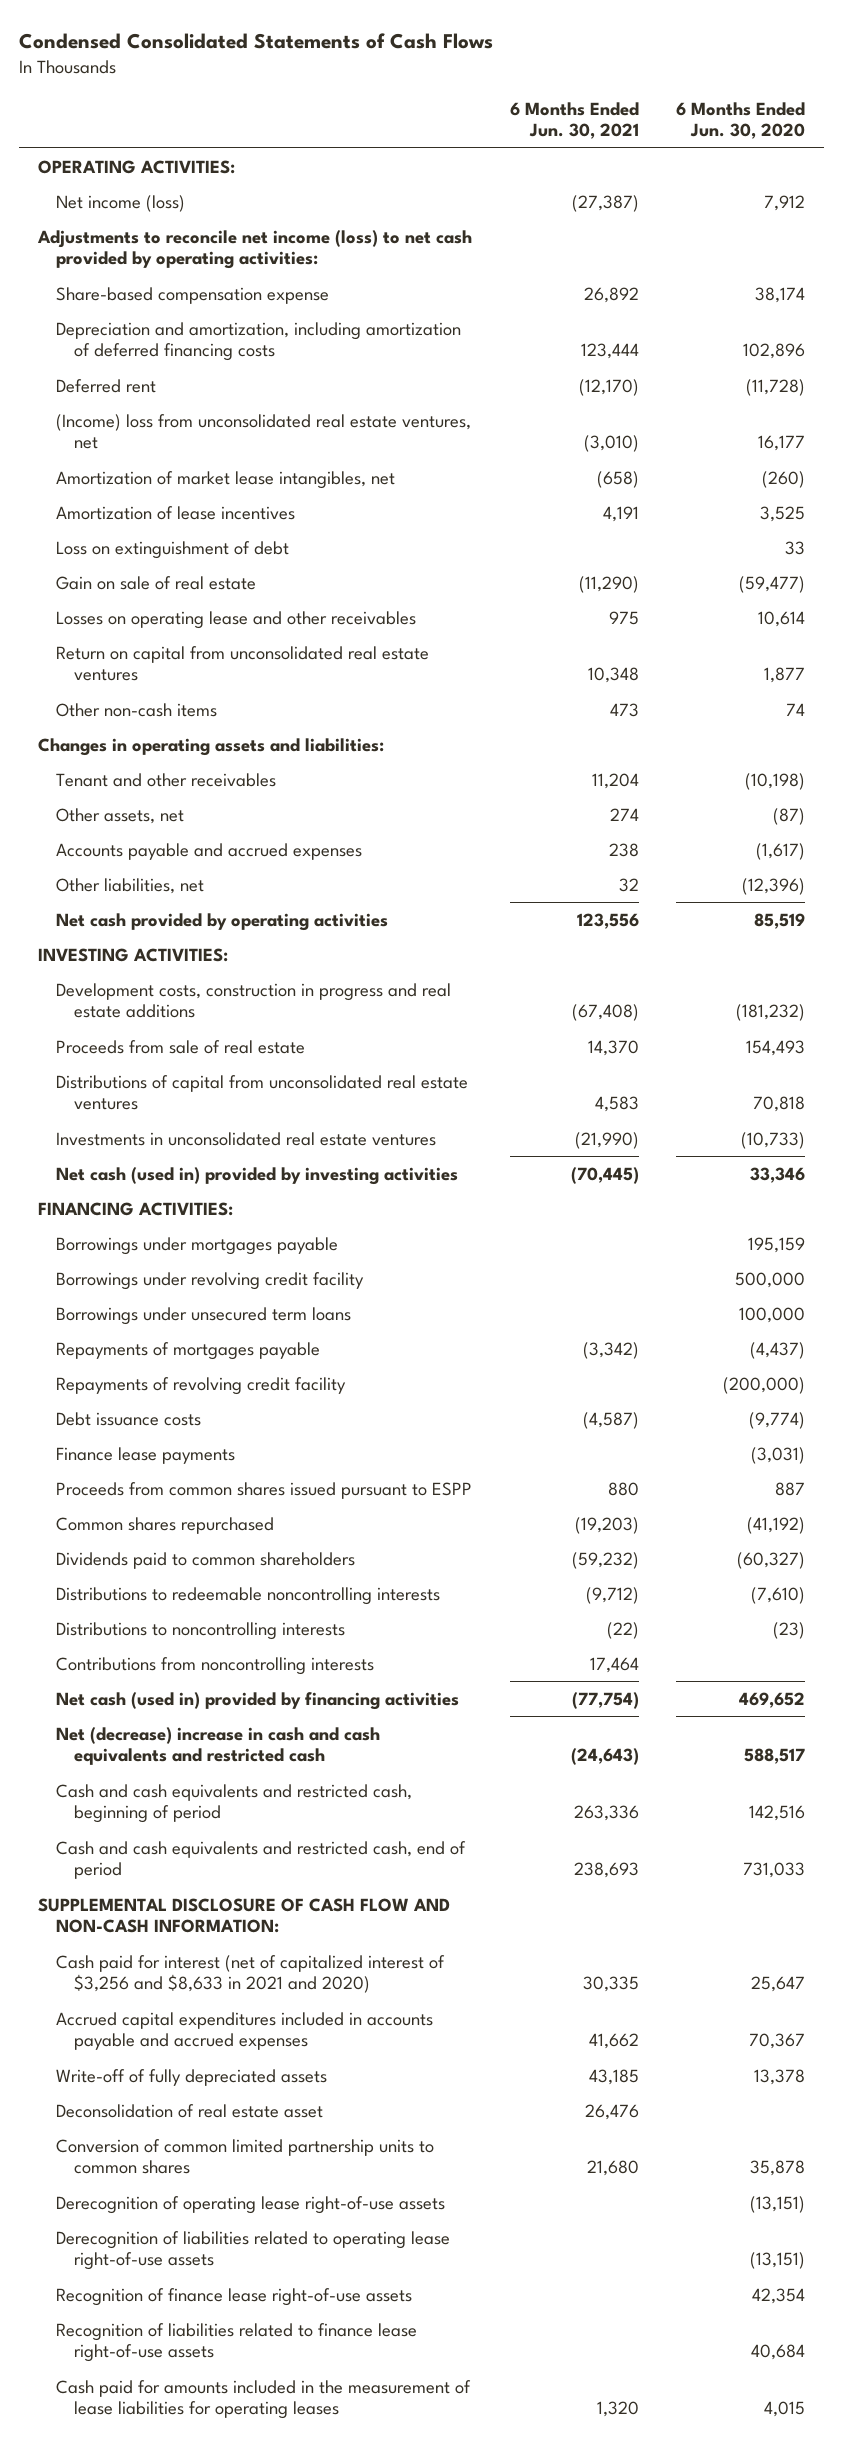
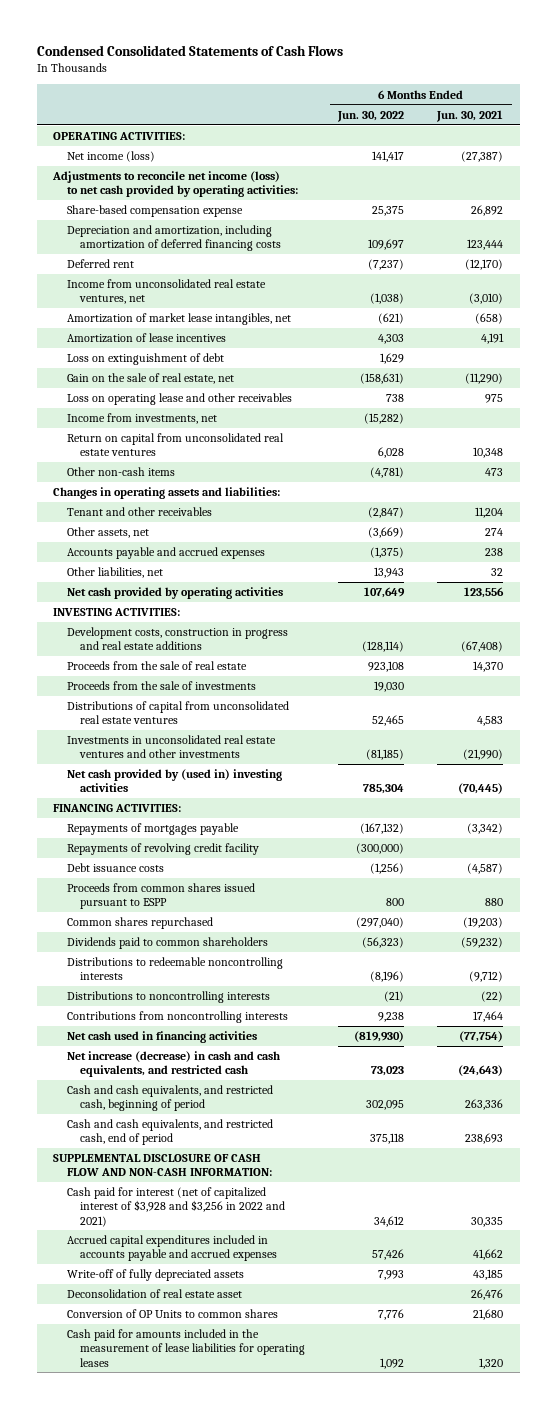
[676,101,806,140] 6 Months Ended Jun. 30, 2020 -> none
none -> [337,110,405,122] Jun. 30, 2022
[55,413,471,450] (Income) loss from unconsolidated real estate ventures, net -> [66,279,266,305] Income from unconsolidated real estate ventures, net
[55,575,256,590] Gain on sale of real estate -> [66,373,234,385] Gain on the sale of real estate, net
[55,610,416,629] Losses on operating lease and other receivables -> [66,393,292,406] Loss on operating lease and other receivables
none -> [66,413,217,425] Income from investments, net
[55,1039,305,1054] Proceeds from sale of real estate -> [66,661,247,671] Proceeds from the sale of real estate
none -> [66,681,256,691] Proceeds from the sale of investments
[55,1131,436,1146] Investments in unconsolidated real estate ventures -> [66,735,276,759] Investments in unconsolidated real estate ventures and other investments
[55,1166,458,1185] Net cash (used in) provided by investing activities -> [66,769,282,793] Net cash provided by (used in) investing activities
[55,1236,338,1255] Borrowings under mortgages payable -> none
[55,1271,364,1290] Borrowings under revolving credit facility -> none
[55,1306,351,1325] Borrowings under unsecured term loans -> none
[55,1446,235,1464] Finance lease payments -> none
[55,1691,459,1710] Net cash (used in) provided by financing activities -> [66,1031,257,1044] Net cash used in financing activities
[55,1726,380,1766] Net (decrease) increase in cash and cash equivalents and restricted cash -> [66,1051,280,1078] Net increase (decrease) in cash and cash equivalents, and restricted cash
[55,1783,412,1824] Cash and cash equivalents and restricted cash, beginning of period -> [66,1085,273,1112] Cash and cash equivalents, and restricted cash, beginning of period
[55,1840,466,1880] Cash and cash equivalents and restricted cash, end of period -> [66,1119,273,1146] Cash and cash equivalents, and restricted cash, end of period
[55,1954,445,1994] Cash paid for interest (net of capitalized interest of $3,256 and $8,633 in 2021 and 2020) -> [66,1187,286,1227] Cash paid for interest (net of capitalized interest of $3,928 and $3,256 in 2022 and 2021)
[55,2195,445,2214] Derecognition of operating lease right-of-use assets -> none
[55,2230,450,2271] Derecognition of liabilities related to operating lease right-of-use assets -> none
[55,2287,412,2306] Recognition of finance lease right-of-use assets -> none
[55,2322,417,2363] Recognition of liabilities related to finance lease right-of-use assets -> none
[55,2138,434,2175] Conversion of common limited partnership units to common shares -> [66,1309,278,1319] Conversion of OP Units to common shares

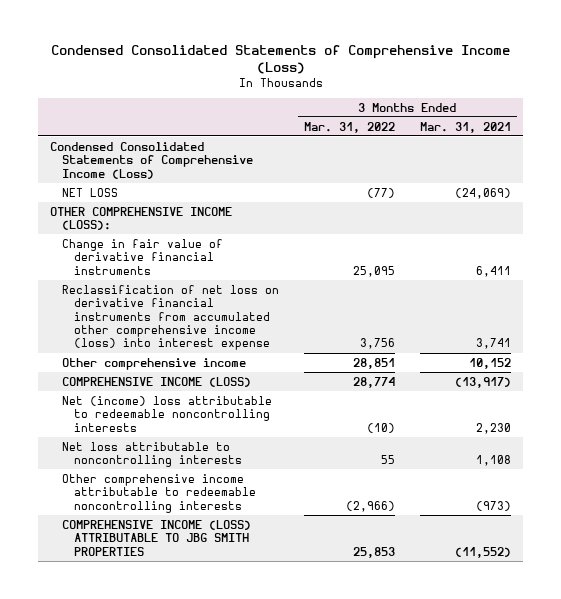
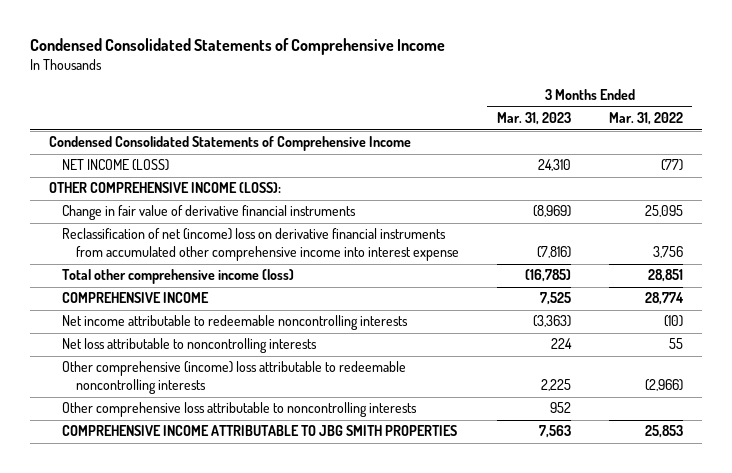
[50,45,510,75] Condensed Consolidated Statements of Comprehensive Income (Loss) -> [30,38,446,56] Condensed Consolidated Statements of Comprehensive Income
[419,121,511,133] Mar. 31, 2021 -> none
none -> [496,112,571,126] Mar. 31, 2023
[50,141,254,179] Condensed Consolidated Statements of Comprehensive Income (Loss) -> [49,136,412,152] Condensed Consolidated Statements of Comprehensive Income
[62,187,119,197] NET LOSS -> [62,159,170,172] NET INCOME (LOSS)
[62,284,280,351] Reclassification of net loss on derivative financial instruments from accumulated other comprehensive income (loss) into interest expense -> [62,228,459,262] Reclassification of net (income) loss on derivative financial instruments from accumulated other comprehensive income into interest expense
[62,357,247,370] Other comprehensive income -> [62,269,295,285] Total other comprehensive income (loss)
[62,376,252,387] COMPREHENSIVE INCOME (LOSS) -> [62,292,210,304] COMPREHENSIVE INCOME
[62,395,273,432] Net (income) loss attributable to redeemable noncontrolling interests -> [62,315,409,331] Net income attributable to redeemable noncontrolling interests
[62,473,256,513] Other comprehensive income attributable to redeemable noncontrolling interests -> [62,361,407,395] Other comprehensive (income) loss attributable to redeemable noncontrolling interests
none -> [62,402,418,418] Other comprehensive loss attributable to noncontrolling interests
[62,519,252,556] COMPREHENSIVE INCOME (LOSS) ATTRIBUTABLE TO JBG SMITH PROPERTIES -> [62,425,458,437] COMPREHENSIVE INCOME ATTRIBUTABLE TO JBG SMITH PROPERTIES

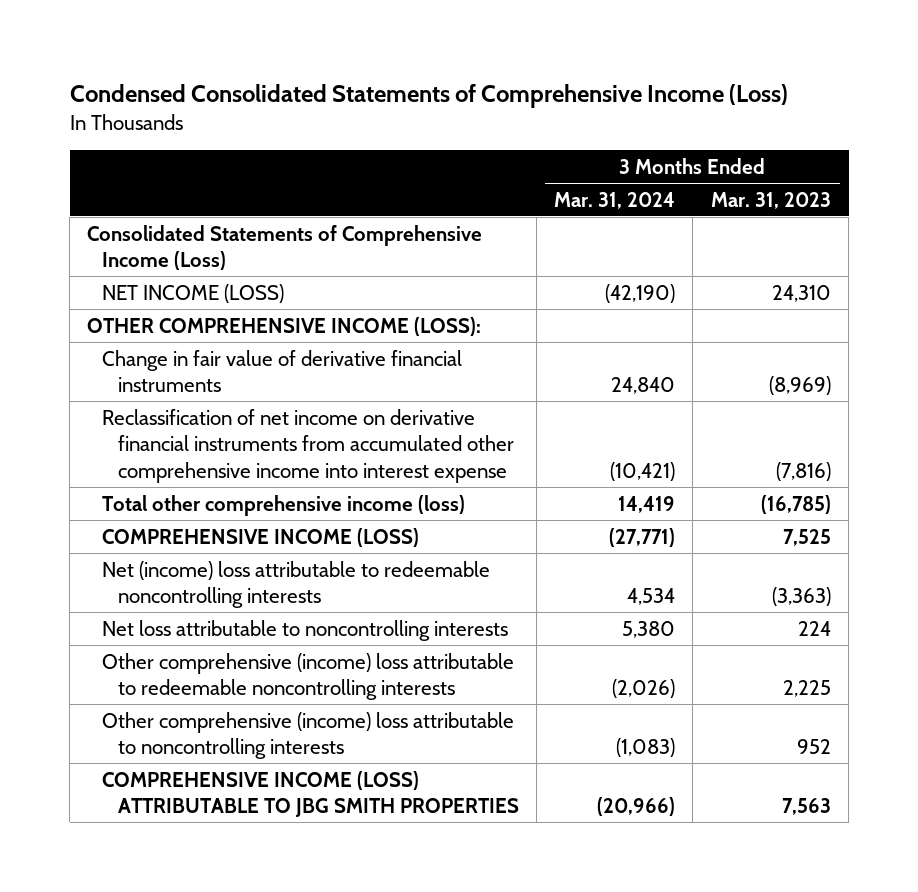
[30,38,446,56] Condensed Consolidated Statements of Comprehensive Income -> [69,83,788,108] Condensed Consolidated Statements of Comprehensive Income (Loss)
[608,112,683,126] Mar. 31, 2022 -> none
none -> [554,191,676,209] Mar. 31, 2024
[49,136,412,152] Condensed Consolidated Statements of Comprehensive Income -> [87,224,483,271] Consolidated Statements of Comprehensive Income (Loss)
[62,228,459,262] Reclassification of net (income) loss on derivative financial instruments from accumulated other comprehensive income into interest expense -> [102,408,514,483] Reclassification of net income on derivative financial instruments from accumulated other comprehensive income into interest expense
[62,292,210,304] COMPREHENSIVE INCOME -> [102,527,420,547] COMPREHENSIVE INCOME (LOSS)
[62,315,409,331] Net income attributable to redeemable noncontrolling interests -> [102,560,491,609] Net (income) loss attributable to redeemable noncontrolling interests
[62,402,418,418] Other comprehensive loss attributable to noncontrolling interests -> [102,711,515,760] Other comprehensive (income) loss attributable to noncontrolling interests
[62,425,458,437] COMPREHENSIVE INCOME ATTRIBUTABLE TO JBG SMITH PROPERTIES -> [102,770,519,818] COMPREHENSIVE INCOME (LOSS) ATTRIBUTABLE TO JBG SMITH PROPERTIES

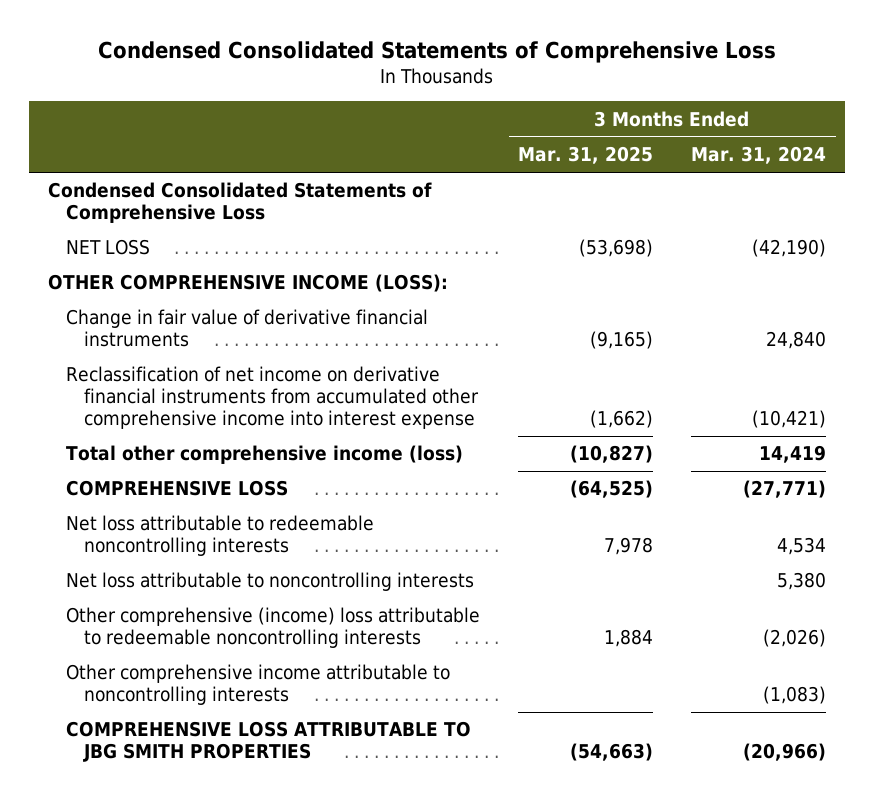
[69,83,788,108] Condensed Consolidated Statements of Comprehensive Income (Loss) -> [98,40,777,63] Condensed Consolidated Statements of Comprehensive Loss
[710,191,831,209] Mar. 31, 2023 -> none
none -> [518,146,654,165] Mar. 31, 2025
[87,224,483,271] Consolidated Statements of Comprehensive Income (Loss) -> [48,182,433,224] Condensed Consolidated Statements of Comprehensive Loss
[102,283,285,303] NET INCOME (LOSS) -> [66,239,151,256] NET LOSS
[102,527,420,547] COMPREHENSIVE INCOME (LOSS) -> [66,480,289,497] COMPREHENSIVE LOSS
[102,560,491,609] Net (income) loss attributable to redeemable noncontrolling interests -> [66,515,375,557] Net loss attributable to redeemable noncontrolling interests
[102,711,515,760] Other comprehensive (income) loss attributable to noncontrolling interests -> [66,664,451,706] Other comprehensive income attributable to noncontrolling interests
[102,770,519,818] COMPREHENSIVE INCOME (LOSS) ATTRIBUTABLE TO JBG SMITH PROPERTIES -> [66,721,472,763] COMPREHENSIVE LOSS ATTRIBUTABLE TO JBG SMITH PROPERTIES

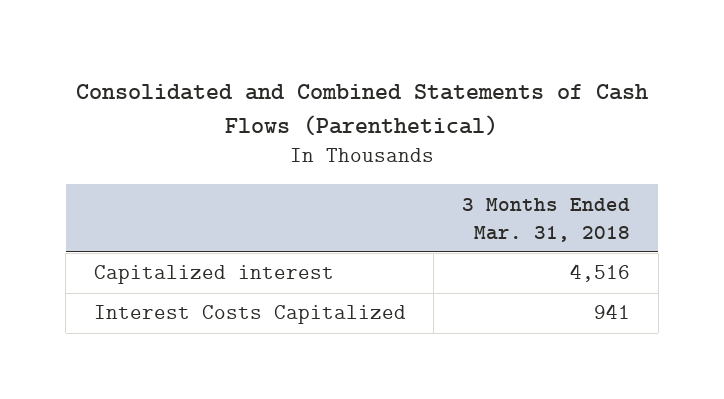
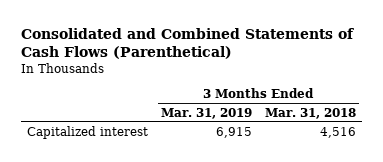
none -> [160,107,252,119] Mar. 31, 2019
[93,305,406,325] Interest Costs Capitalized -> none

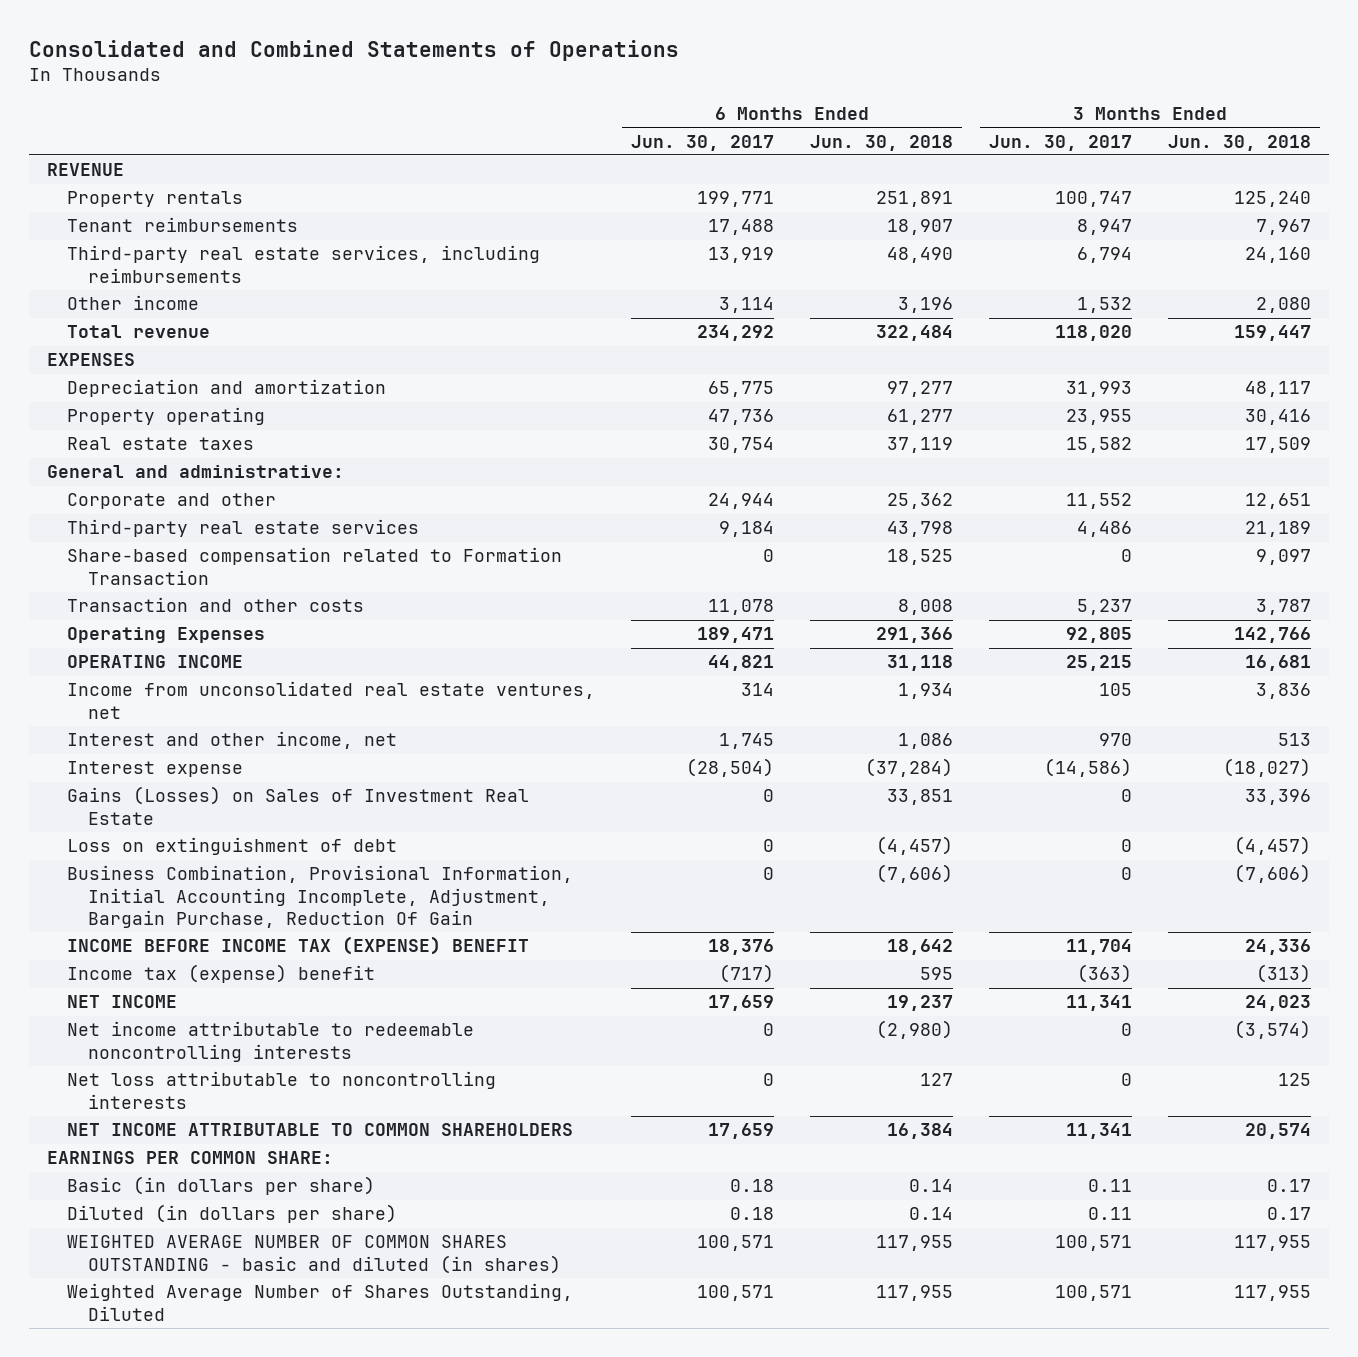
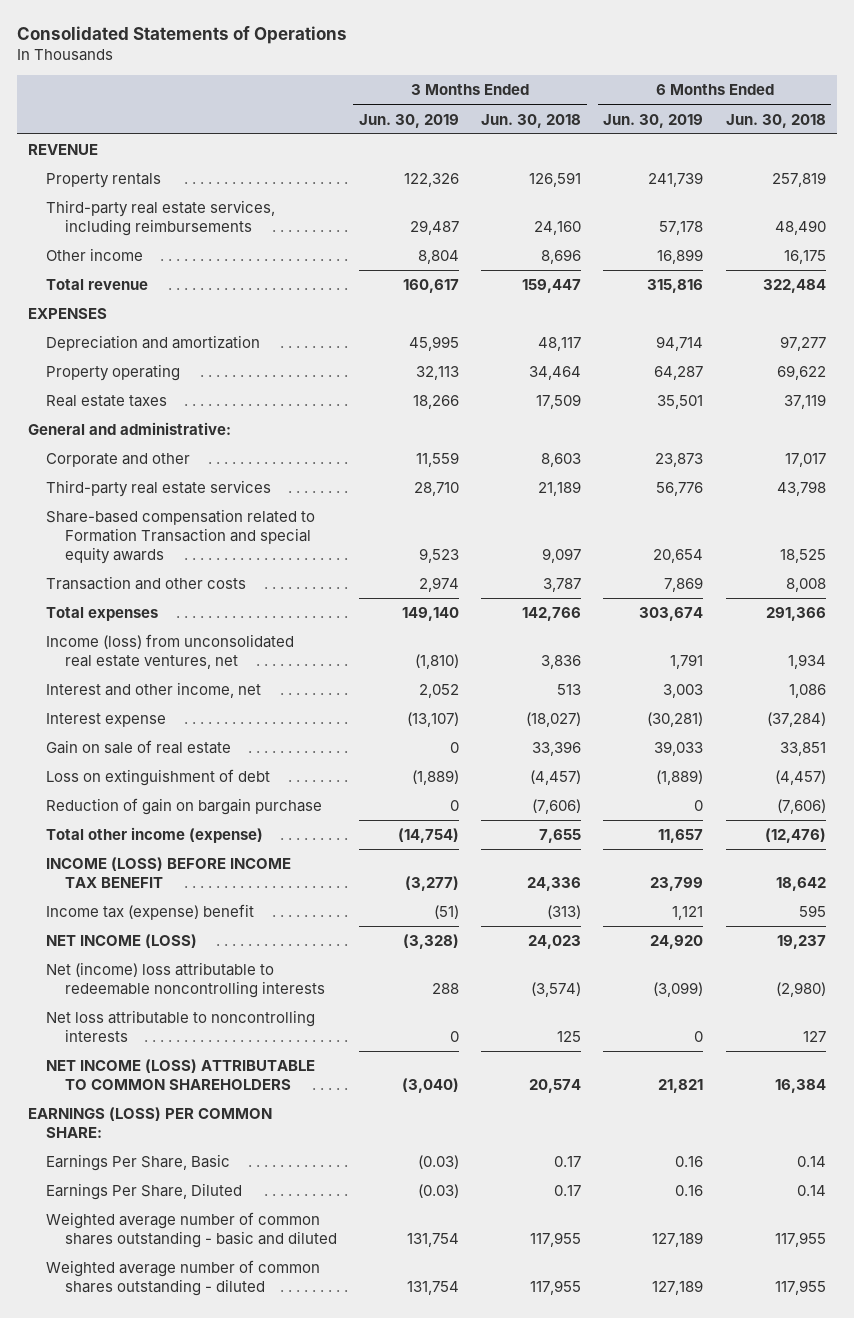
[28,39,679,61] Consolidated and Combined Statements of Operations -> [16,26,347,45] Consolidated Statements of Operations
[631,134,775,151] Jun. 30, 2017 -> none
[989,134,1133,151] Jun. 30, 2017 -> none
none -> [358,113,459,128] Jun. 30, 2019
none -> [603,113,704,128] Jun. 30, 2019
[67,217,299,233] Tenant reimbursements -> none
[876,191,954,208] 251,891 -> [771,172,826,188] 257,819
[1234,191,1312,208] 125,240 -> [529,172,582,188] 126,591
[898,297,954,314] 3,196 -> [783,250,826,265] 16,175
[1256,297,1312,314] 2,080 -> [541,249,582,265] 8,696
[887,409,954,426] 61,277 -> [776,365,826,381] 69,622
[1245,409,1312,426] 30,416 -> [529,366,582,381] 34,464
[887,493,954,510] 25,362 -> [784,453,826,468] 17,017
[1245,493,1312,510] 12,651 -> [541,453,582,468] 8,603
[67,547,563,585] Share-based compensation related to Formation Transaction -> [46,509,316,564] Share-based compensation related to Formation Transaction and special equity awards
[67,655,244,669] OPERATING INCOME -> none
[67,627,266,644] Operating Expenses -> [46,607,159,622] Total expenses
[67,681,596,719] Income from unconsolidated real estate ventures, net -> [46,634,295,669] Income (loss) from unconsolidated real estate ventures, net
[67,786,530,825] Gains (Losses) on Sales of Investment Real Estate -> [46,740,232,755] Gain on sale of real estate
[67,865,574,928] Business Combination, Provisional Information, Initial Accounting Incomplete, Adjustment, Bargain Purchase, Reduction Of Gain -> [46,798,323,816] Reduction of gain on bargain purchase
none -> [46,827,264,844] Total other income (expense)
[67,936,530,956] INCOME BEFORE INCOME TAX (EXPENSE) BENEFIT -> [46,857,292,888] INCOME (LOSS) BEFORE INCOME TAX BENEFIT
[67,995,178,1009] NET INCOME -> [46,934,198,949] NET INCOME (LOSS)
[67,1021,475,1062] Net income attributable to redeemable noncontrolling interests -> [46,962,325,998] Net (income) loss attributable to redeemable noncontrolling interests
[67,1123,574,1137] NET INCOME ATTRIBUTABLE TO COMMON SHAREHOLDERS -> [46,1059,316,1090] NET INCOME (LOSS) ATTRIBUTABLE TO COMMON SHAREHOLDERS
[46,1151,333,1165] EARNINGS PER COMMON SHARE: -> [28,1107,273,1138] EARNINGS (LOSS) PER COMMON SHARE:
[67,1176,376,1196] Basic (in dollars per share) -> [46,1154,231,1172] Earnings Per Share, Basic
[67,1204,398,1224] Diluted (in dollars per share) -> [46,1183,243,1201] Earnings Per Share, Diluted
[67,1235,561,1274] WEIGHTED AVERAGE NUMBER OF COMMON SHARES OUTSTANDING - basic and diluted (in shares) -> [46,1212,337,1248] Weighted average number of common shares outstanding - basic and diluted
[67,1283,574,1321] Weighted Average Number of Shares Outstanding, Diluted -> [46,1260,321,1296] Weighted average number of common shares outstanding - diluted

